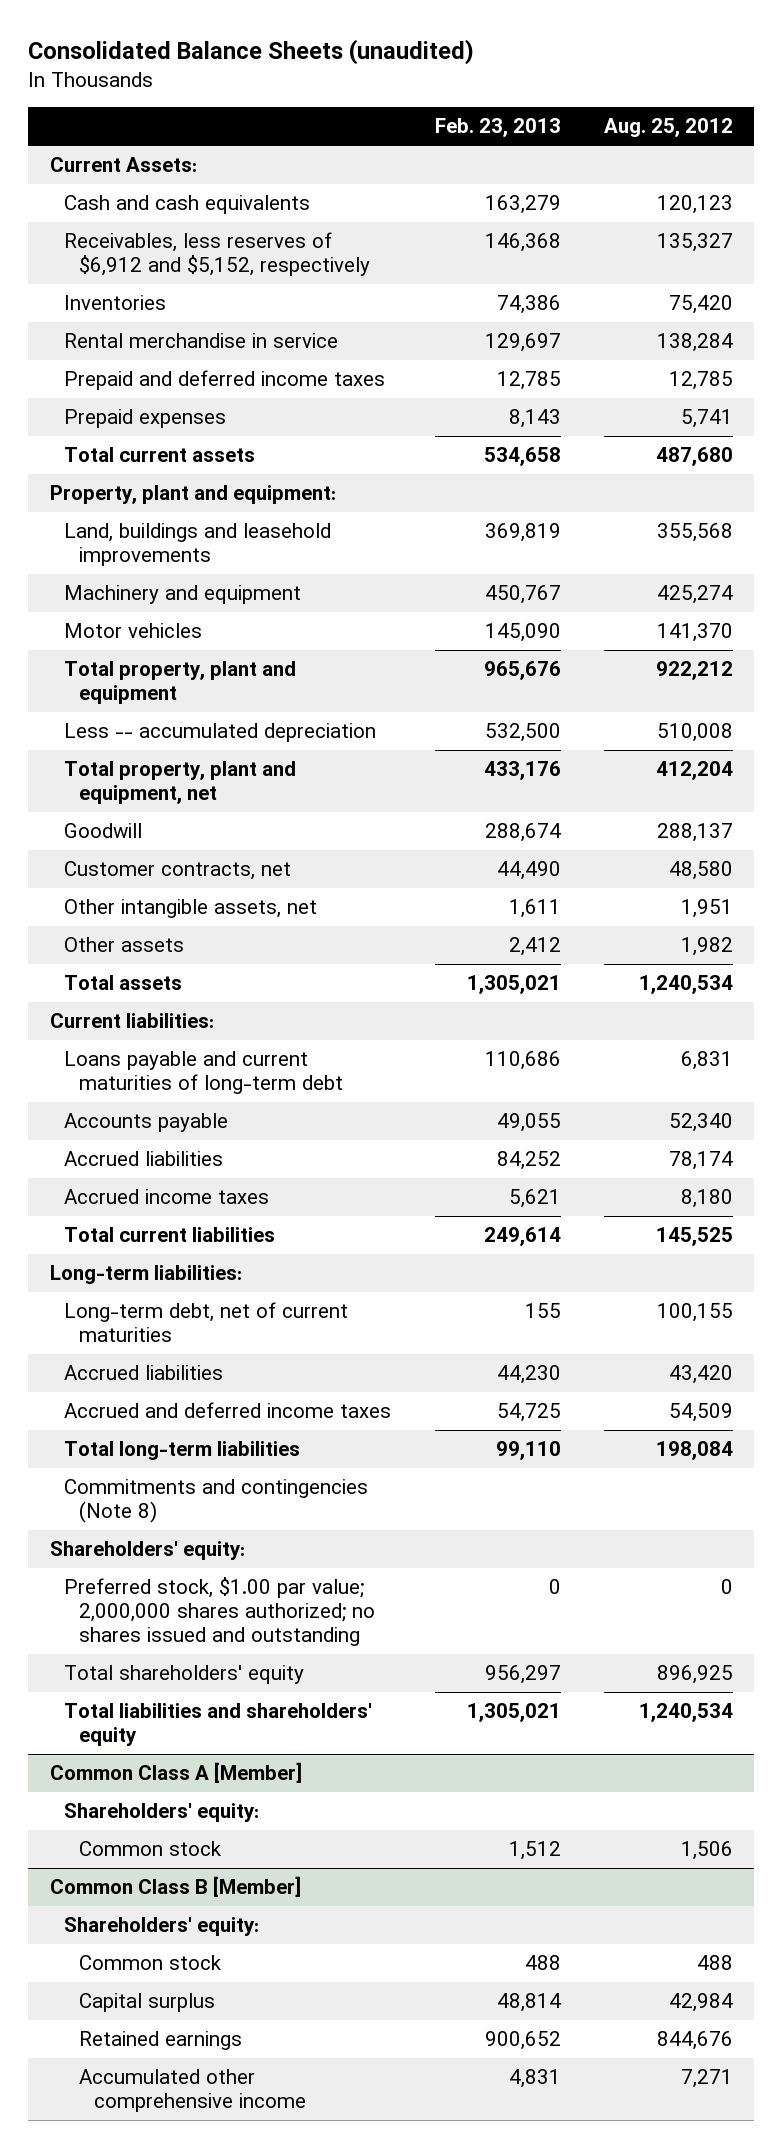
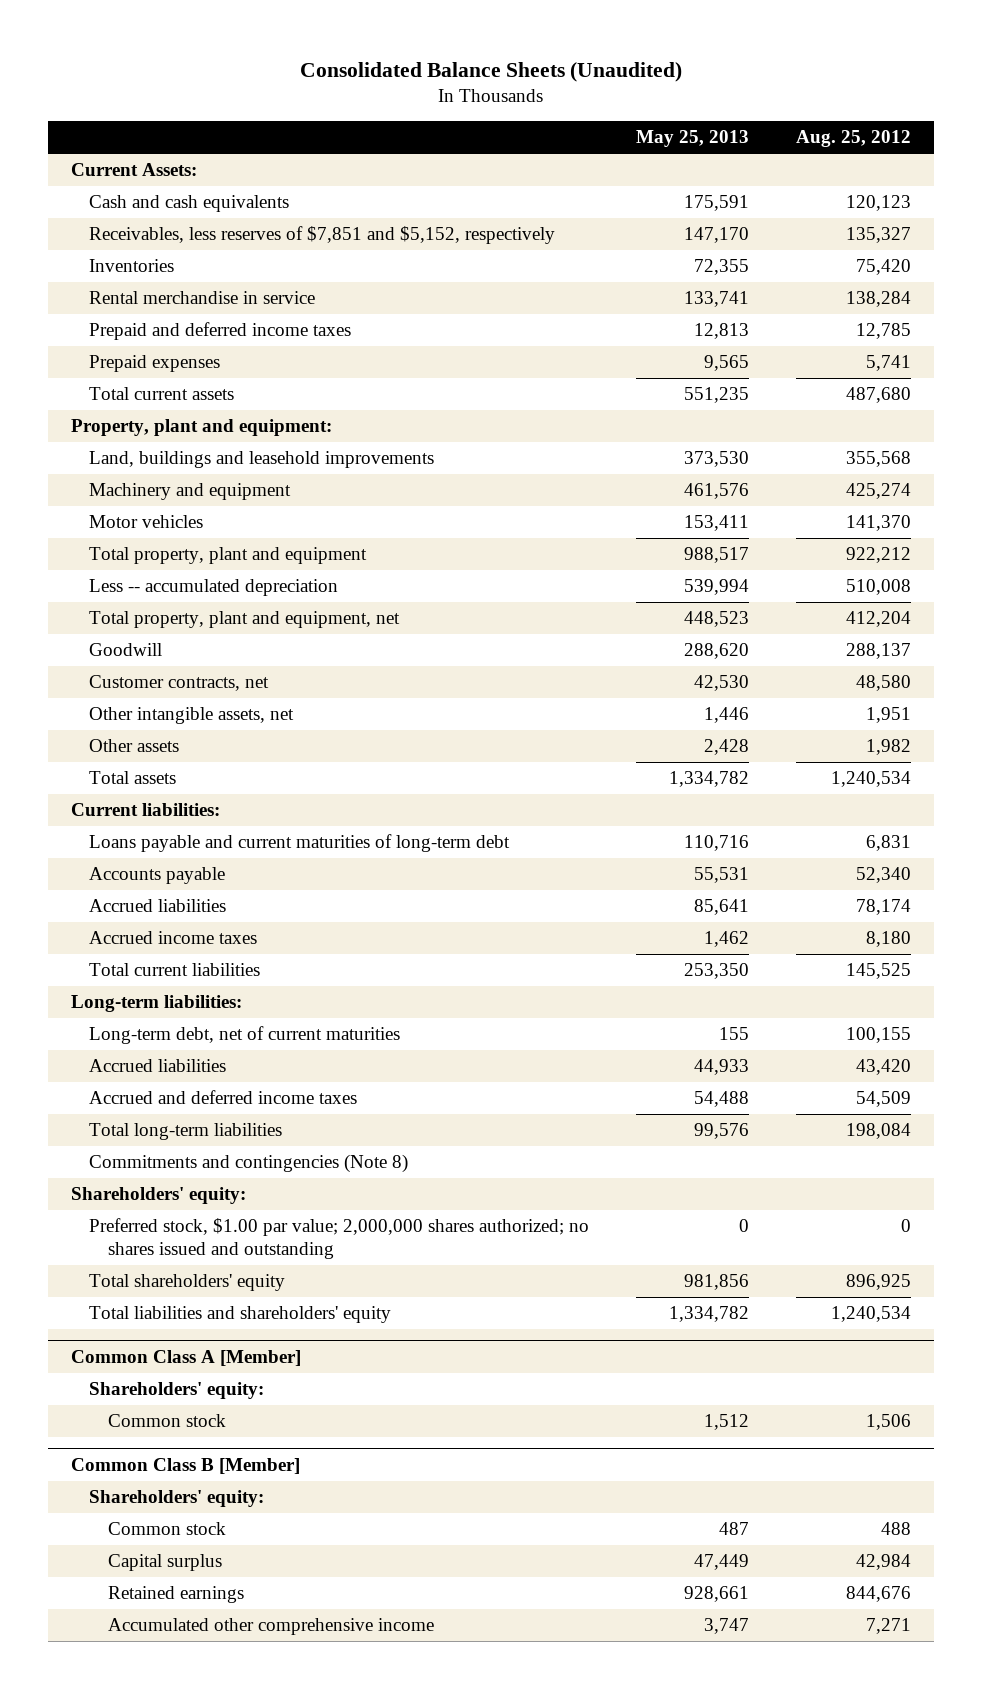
[28,39,475,66] Consolidated Balance Sheets (unaudited) -> [299,61,682,82] Consolidated Balance Sheets (Unaudited)
[434,118,561,138] Feb. 23, 2013 -> none
none -> [636,130,750,148] May 25, 2013
[64,232,371,277] Receivables, less reserves of $6,912 and $5,152, respectively -> [89,226,556,245] Receivables, less reserves of $7,851 and $5,152, respectively

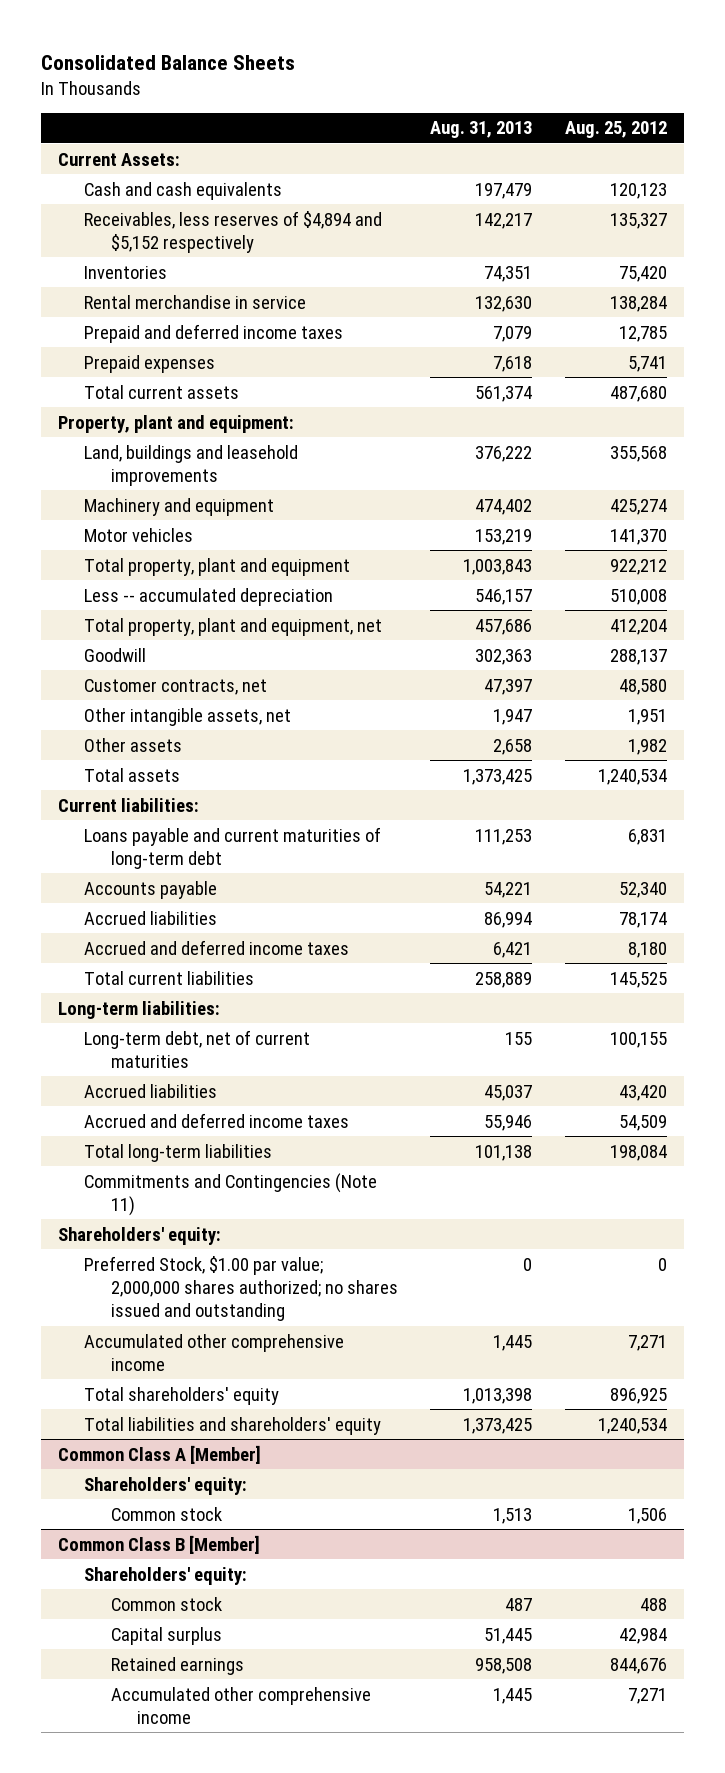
[299,61,682,82] Consolidated Balance Sheets (Unaudited) -> [41,54,296,70] Consolidated Balance Sheets
[636,130,750,148] May 25, 2013 -> none
none -> [430,121,533,139] Aug. 31, 2013
[89,226,556,245] Receivables, less reserves of $7,851 and $5,152, respectively -> [84,210,383,253] Receivables, less reserves of $4,894 and $5,152 respectively
[89,931,258,945] Accrued income taxes -> [84,939,350,955] Accrued and deferred income taxes
[89,1154,409,1174] Commitments and contingencies (Note 8) -> [84,1172,378,1216] Commitments and Contingencies (Note 11)
[89,1218,590,1260] Preferred stock, $1.00 par value; 2,000,000 shares authorized; no shares issued and outstanding -> [84,1255,398,1322] Preferred Stock, $1.00 par value; 2,000,000 shares authorized; no shares issued and outstanding
none -> [84,1333,345,1371] Accumulated other comprehensive income

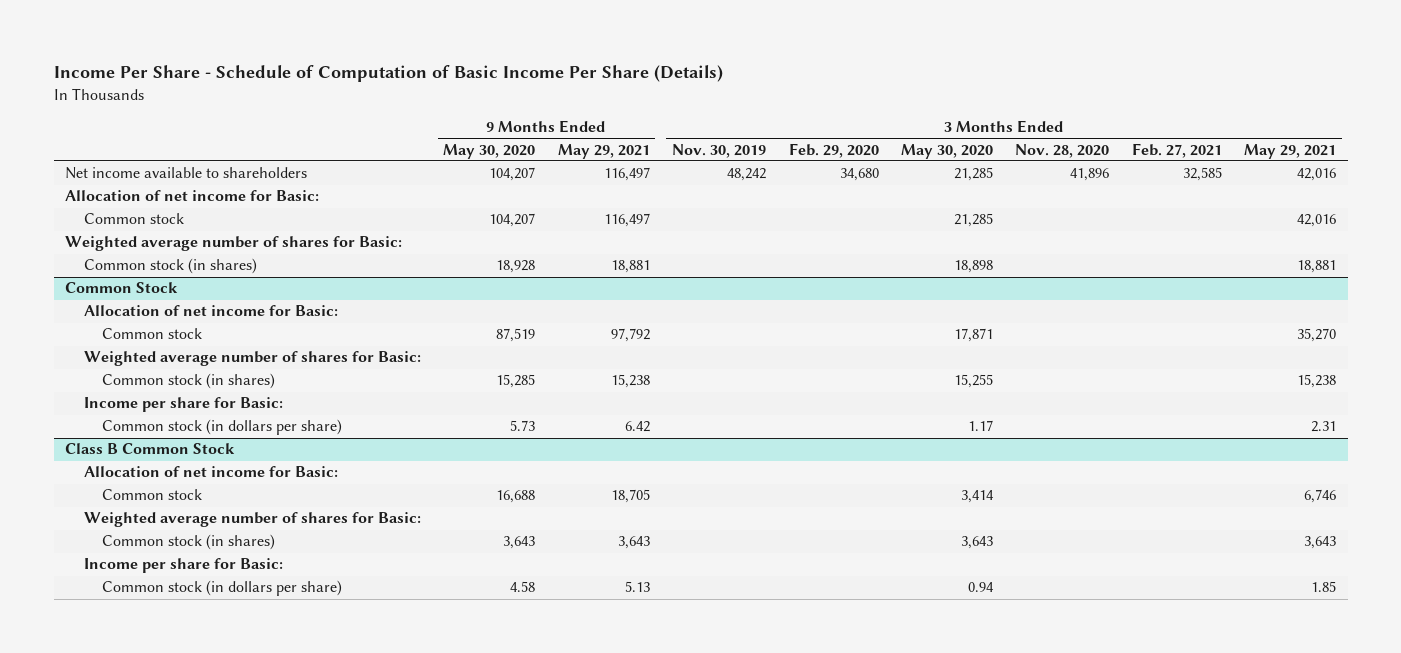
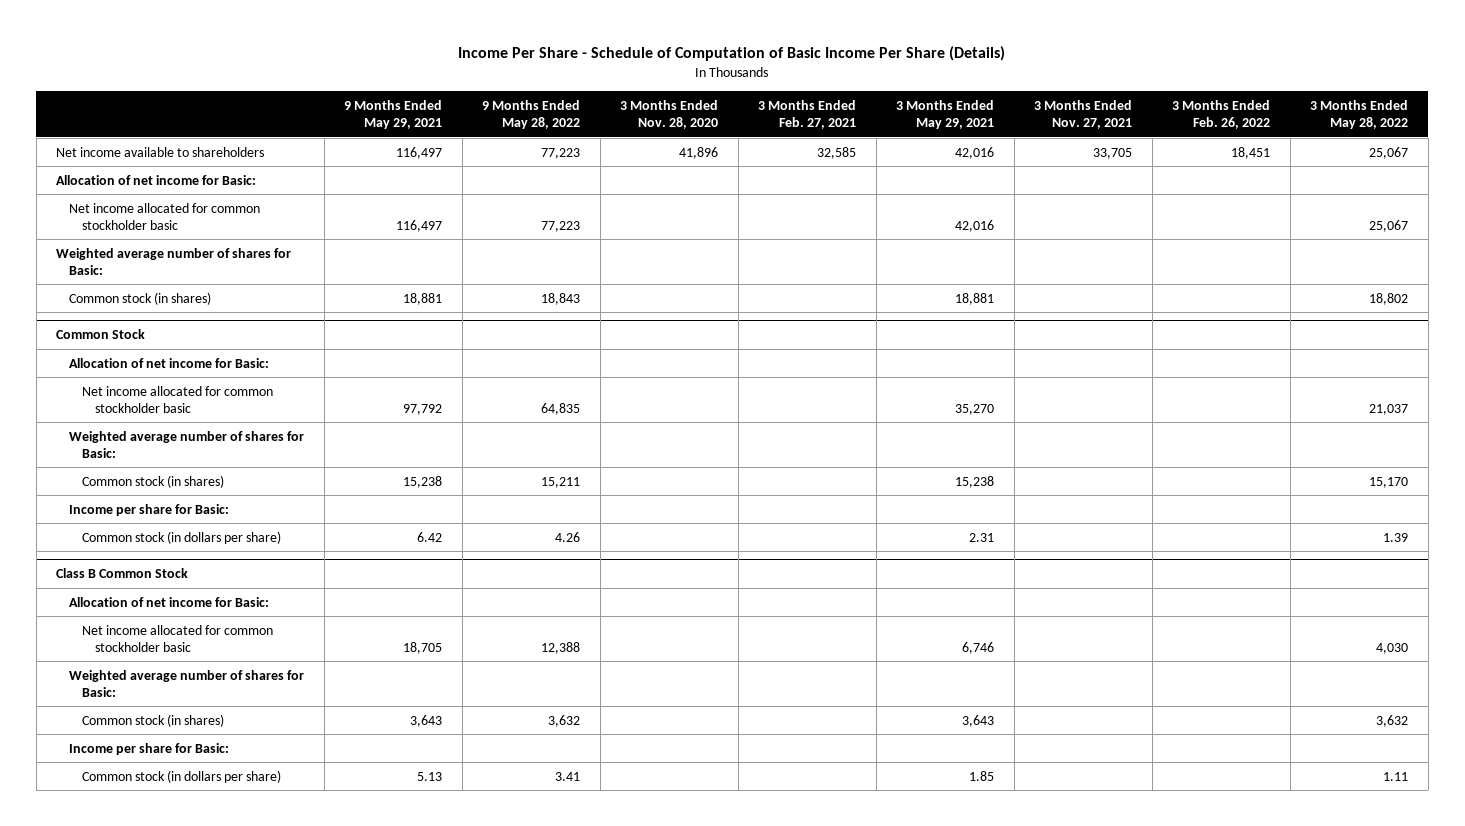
[443,143,536,159] May 30, 2020 -> none
[672,143,767,158] Nov. 30, 2019 -> none
[788,142,879,158] Feb. 29, 2020 -> none
[900,143,993,159] May 30, 2020 -> none
none -> [482,99,581,130] 9 Months Ended May 28, 2022
none -> [1034,99,1133,130] 3 Months Ended Nov. 27, 2021
none -> [1172,99,1271,130] 3 Months Ended Feb. 26, 2022
none -> [1310,99,1409,130] 3 Months Ended May 28, 2022
[83,213,184,225] Common stock -> [69,202,261,230] Net income allocated for common stockholder basic
[102,328,203,340] Common stock -> [82,385,274,413] Net income allocated for common stockholder basic
[102,489,203,501] Common stock -> [82,624,274,652] Net income allocated for common stockholder basic

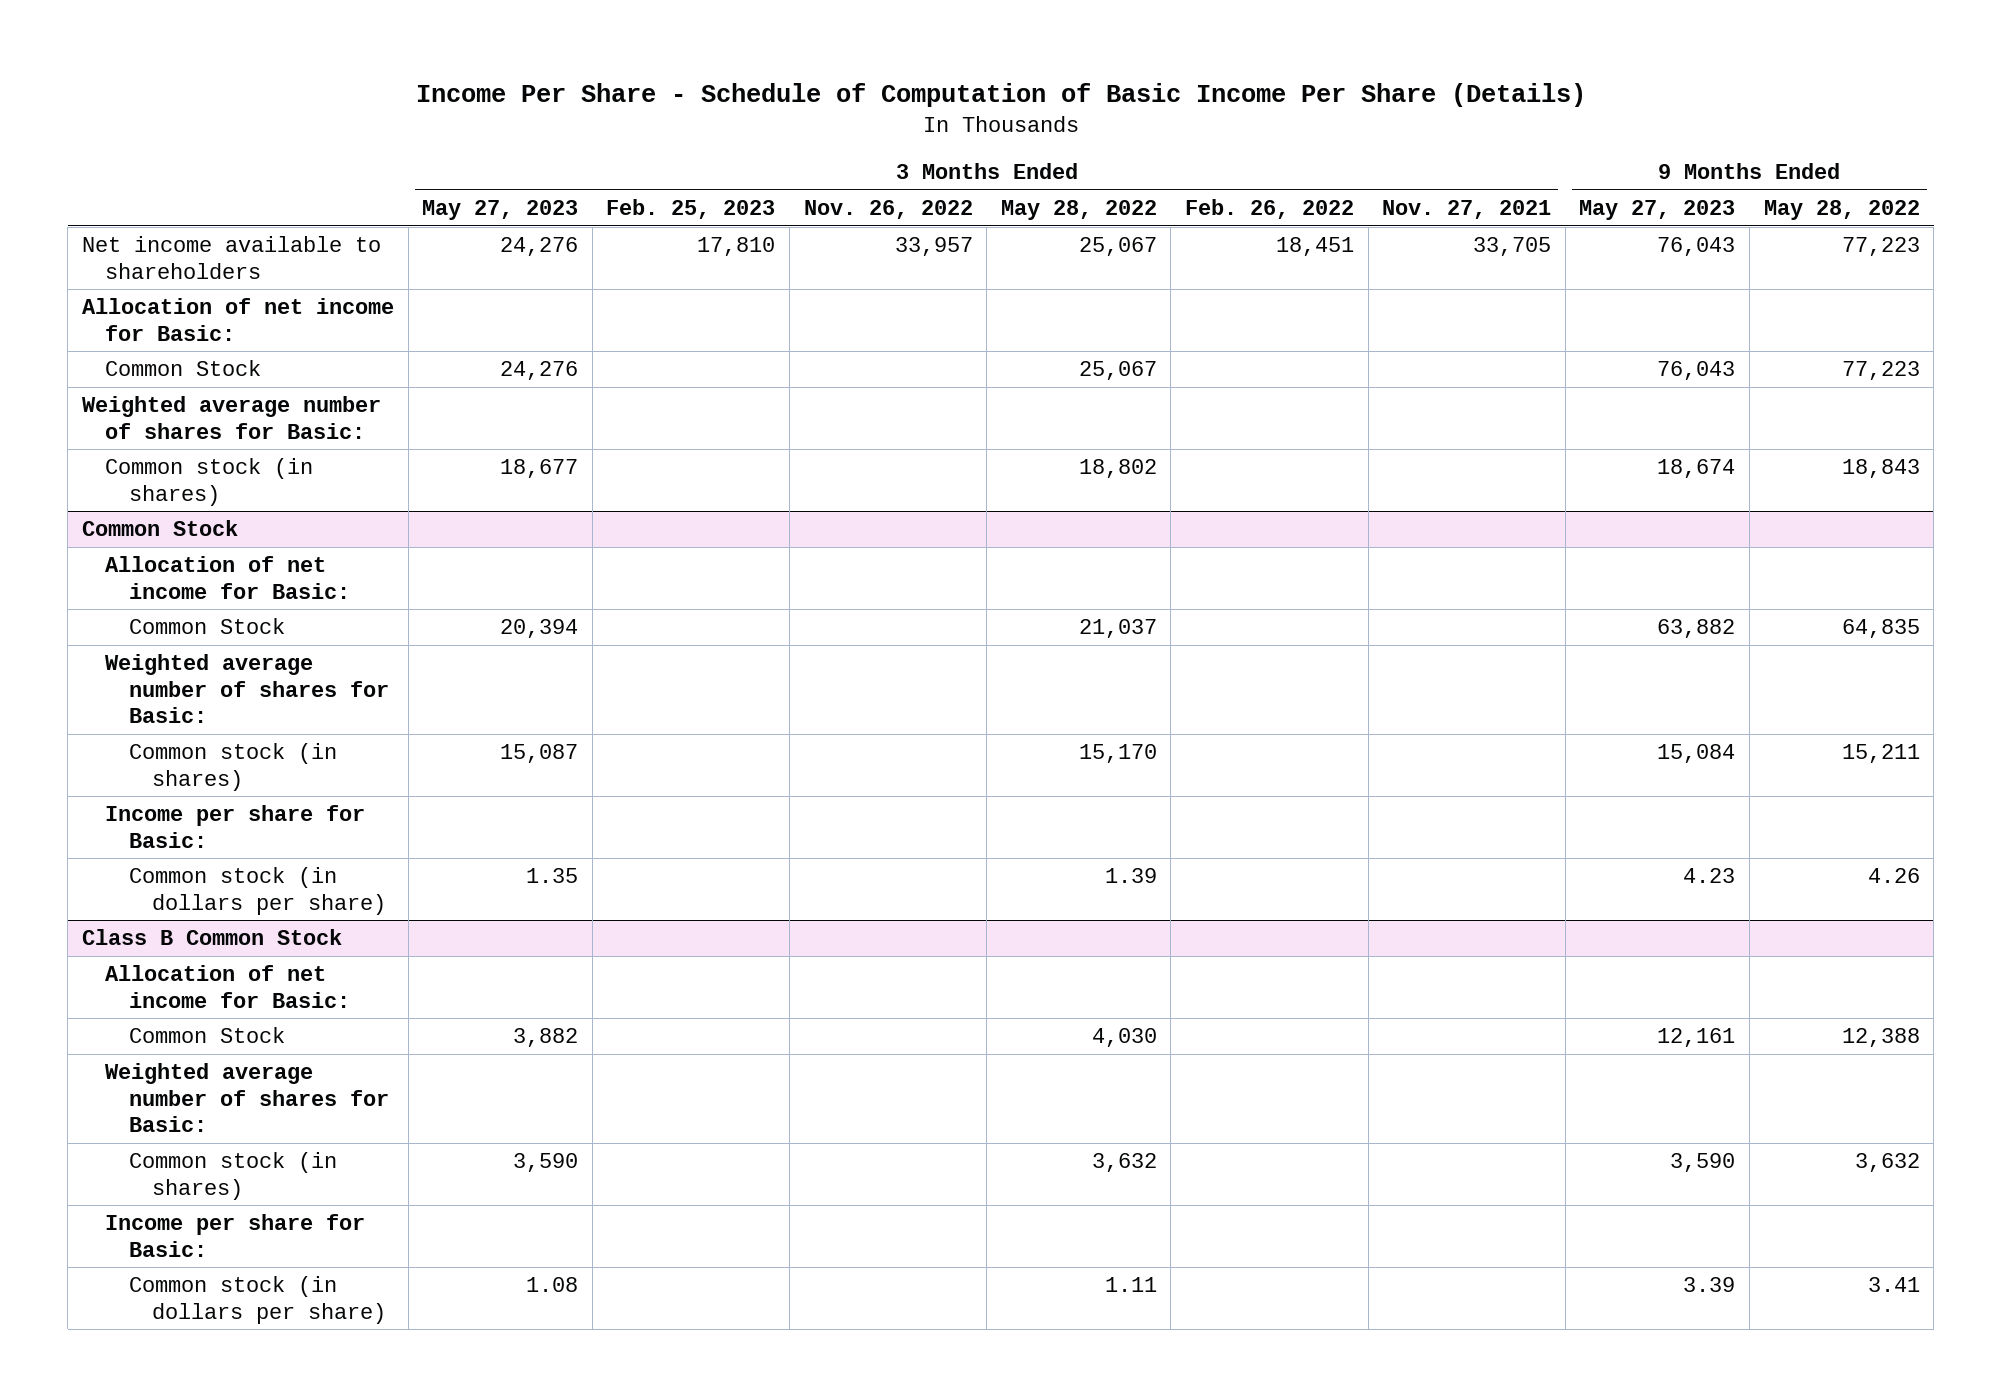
[344,99,443,130] 9 Months Ended May 29, 2021 -> none
[620,99,719,130] 3 Months Ended Nov. 28, 2020 -> none
[758,99,857,130] 3 Months Ended Feb. 27, 2021 -> none
[896,99,995,130] 3 Months Ended May 29, 2021 -> none
none -> [422,200,579,221] May 27, 2023
none -> [606,199,776,220] Feb. 25, 2023
none -> [803,200,973,220] Nov. 26, 2022
none -> [1579,200,1736,221] May 27, 2023
[69,202,261,230] Net income allocated for common stockholder basic -> [105,360,262,377] Common Stock
[82,385,274,413] Net income allocated for common stockholder basic -> [128,618,285,635] Common Stock
[82,624,274,652] Net income allocated for common stockholder basic -> [128,1027,285,1044] Common Stock

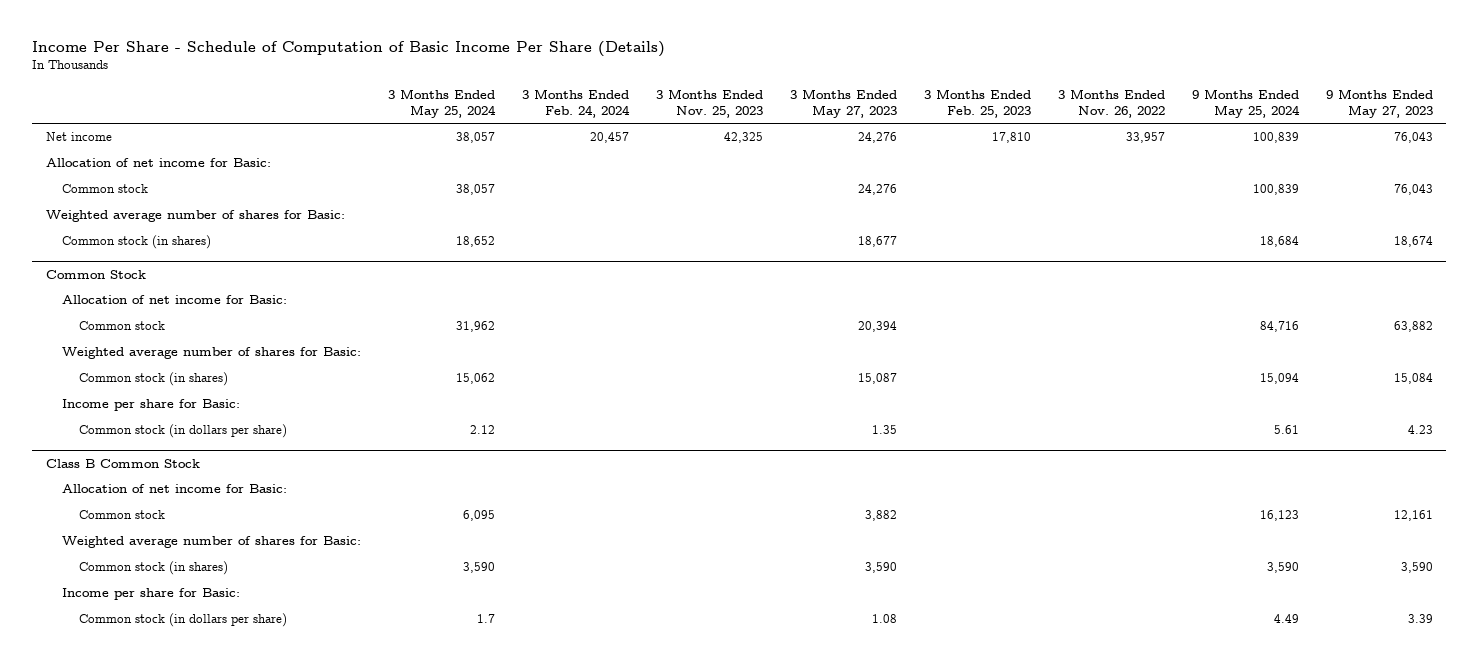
[1000,200,1157,221] May 28, 2022 -> none
[1184,199,1354,220] Feb. 26, 2022 -> none
[1382,200,1552,220] Nov. 27, 2021 -> none
[1763,200,1920,221] May 28, 2022 -> none
none -> [388,89,497,119] 3 Months Ended May 25, 2024
none -> [522,89,631,119] 3 Months Ended Feb. 24, 2024
none -> [656,89,764,119] 3 Months Ended Nov. 25, 2023
none -> [1191,89,1300,119] 9 Months Ended May 25, 2024
[81,236,381,279] Net income available to shareholders -> [45,132,112,142] Net income
[105,360,262,377] Common Stock -> [62,184,149,194] Common stock
[128,618,285,635] Common Stock -> [79,321,166,331] Common stock
[128,1027,285,1044] Common Stock -> [79,510,166,520] Common stock

